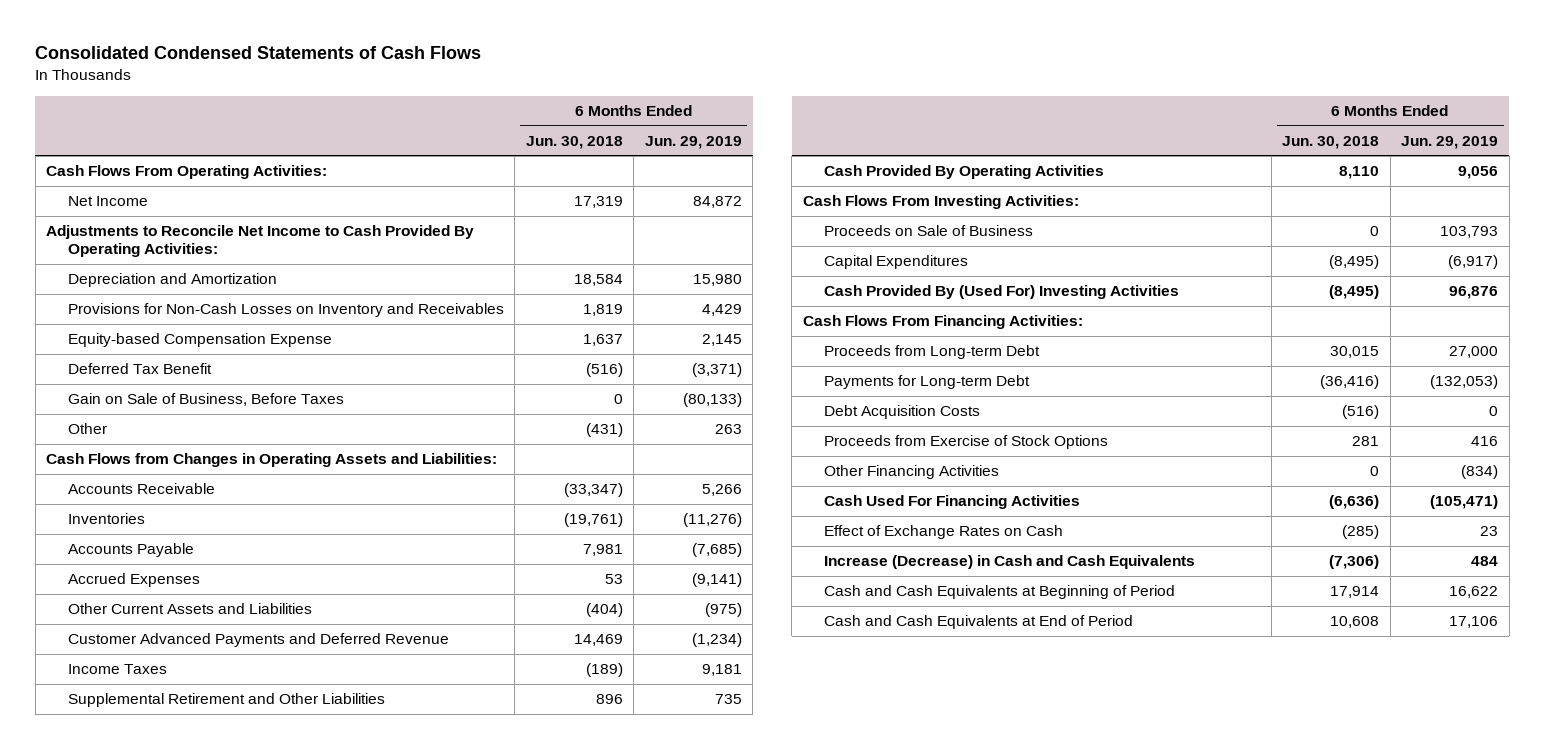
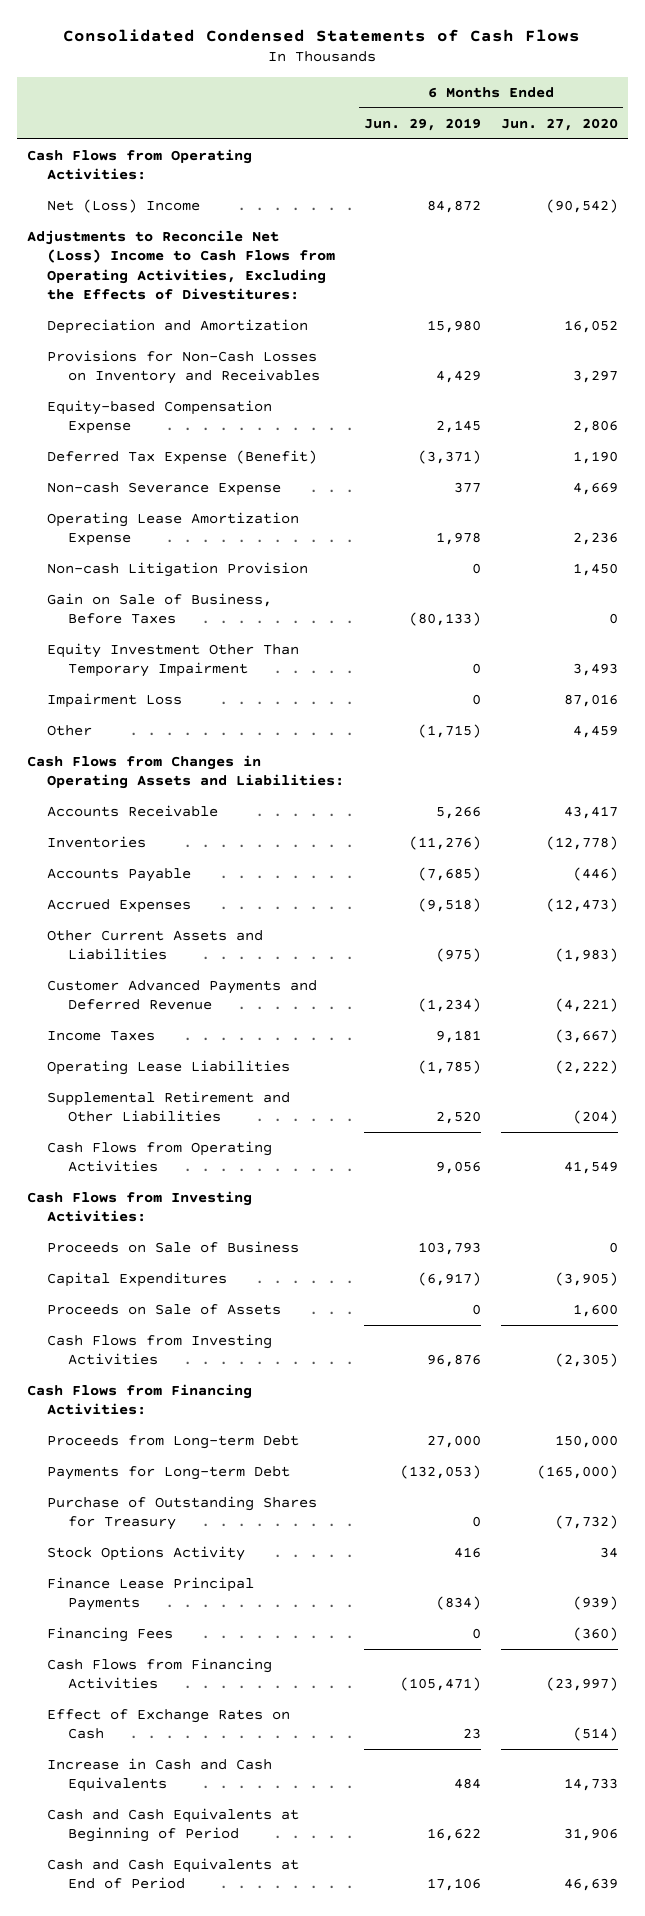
[525,135,623,149] Jun. 30, 2018 -> none
none -> [501,117,619,131] Jun. 27, 2020
[46,165,328,180] Cash Flows From Operating Activities: -> [26,149,252,181] Cash Flows from Operating Activities:
[67,196,148,207] Net Income -> [47,199,201,214] Net (Loss) Income
[46,225,475,258] Adjustments to Reconcile Net Income to Cash Provided By Operating Activities: -> [26,230,336,301] Adjustments to Reconcile Net (Loss) Income to Cash Flows from Operating Activities, Excluding the Effects of Divestitures:
[67,363,212,375] Deferred Tax Benefit -> [47,450,318,466] Deferred Tax Expense (Benefit)
none -> [47,482,282,497] Non-cash Severance Expense
none -> [47,512,300,547] Operating Lease Amortization Expense
none -> [47,562,309,578] Non-cash Litigation Provision
none -> [47,643,300,678] Equity Investment Other Than Temporary Impairment
none -> [47,693,183,709] Impairment Loss
[714,424,742,435] 263 -> [418,724,482,739] (1,715)
[691,573,742,588] (9,141) -> [418,898,482,913] (9,518)
none -> [47,1060,291,1076] Operating Lease Liabilities
[714,694,742,705] 735 -> [436,1111,482,1125] 2,520
[824,165,1105,180] Cash Provided By Operating Activities -> [47,1141,273,1173] Cash Flows from Operating Activities
[802,195,1079,210] Cash Flows From Investing Activities: -> [26,1191,252,1223] Cash Flows from Investing Activities:
none -> [47,1304,282,1316] Proceeds on Sale of Assets
[824,285,1180,300] Cash Provided By (Used For) Investing Activities -> [47,1334,273,1366] Cash Flows from Investing Activities
[802,315,1083,330] Cash Flows From Financing Activities: -> [26,1384,252,1416] Cash Flows from Financing Activities:
[824,405,981,420] Debt Acquisition Costs -> none
none -> [47,1496,318,1531] Purchase of Outstanding Shares for Treasury
[824,435,1109,450] Proceeds from Exercise of Stock Options -> [47,1546,246,1562] Stock Options Activity
[824,465,1000,480] Other Financing Activities -> [47,1577,255,1612] Finance Lease Principal Payments
none -> [47,1627,174,1643] Financing Fees
[824,495,1081,510] Cash Used For Financing Activities -> [47,1658,273,1690] Cash Flows from Financing Activities
[824,555,1196,570] Increase (Decrease) in Cash and Cash Equivalents -> [47,1758,273,1793] Increase in Cash and Cash Equivalents

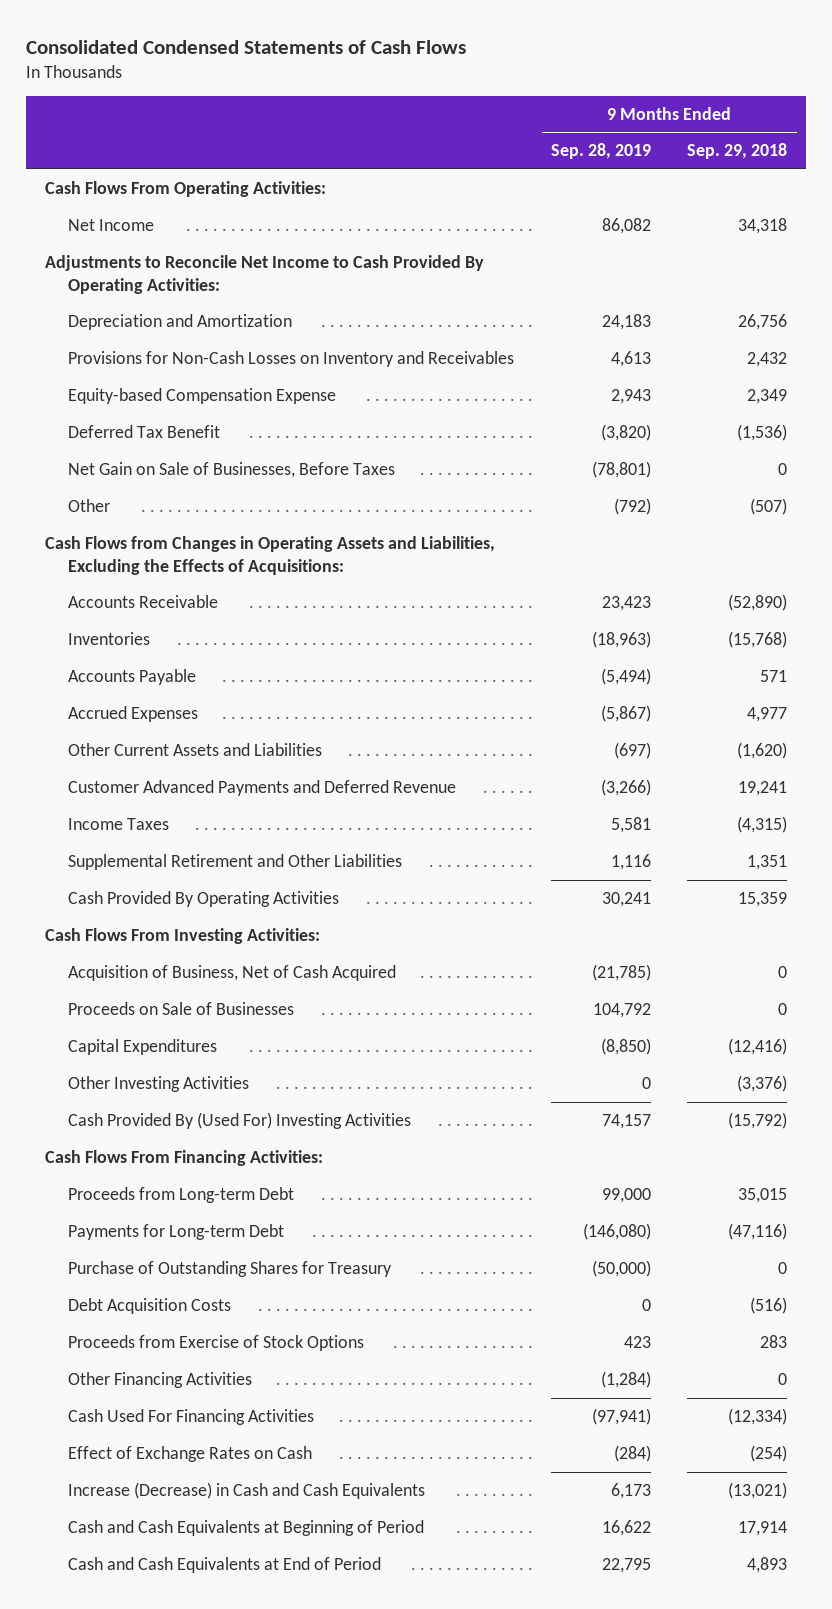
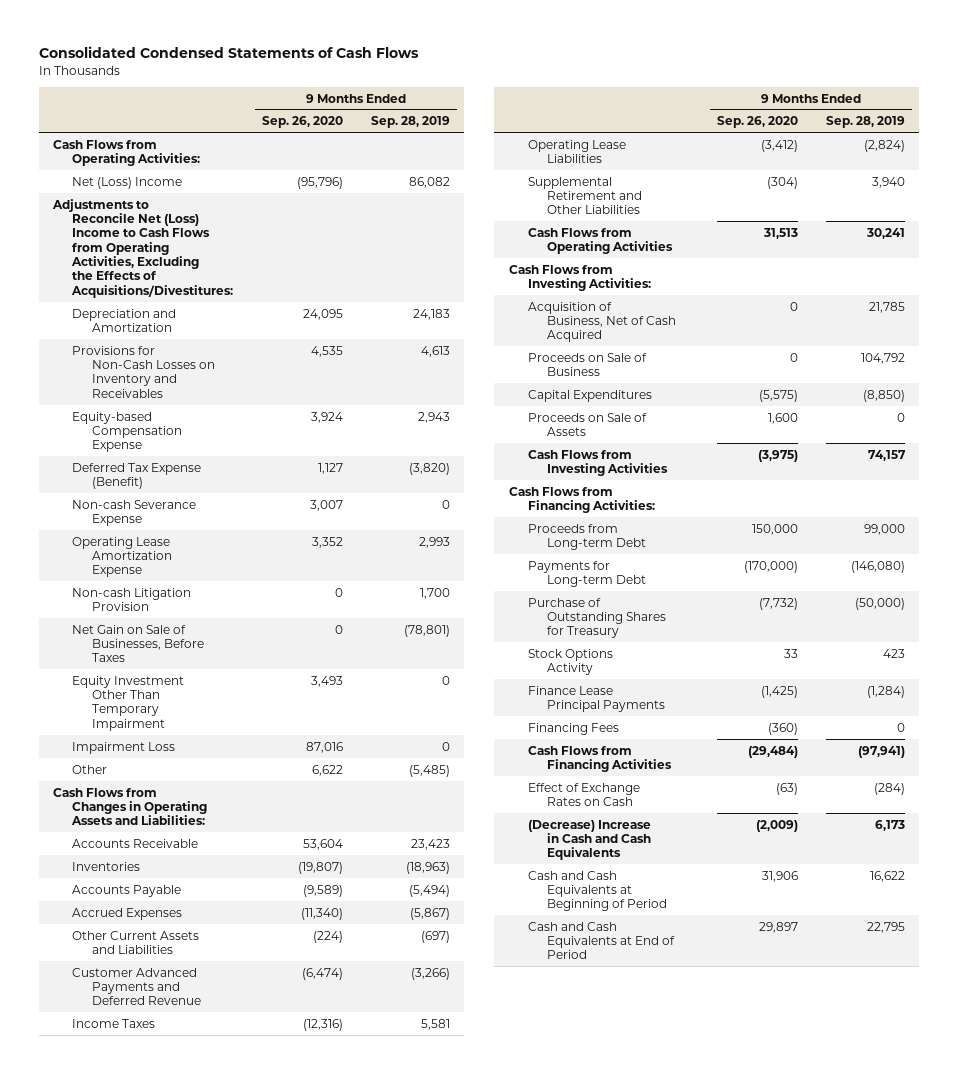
[687,143,788,160] Sep. 29, 2018 -> none
none -> [261,116,343,129] Sep. 26, 2020
[44,181,326,198] Cash Flows From Operating Activities: -> [53,139,201,166] Cash Flows from Operating Activities:
[68,219,155,232] Net Income -> [72,176,183,189] Net (Loss) Income
[44,255,484,294] Adjustments to Reconcile Net Income to Cash Provided By Operating Activities: -> [52,198,234,298] Adjustments to Reconcile Net (Loss) Income to Cash Flows from Operating Activities, Excluding the Effects of Acquisitions/Divestitures:
[68,425,221,439] Deferred Tax Benefit -> [72,462,202,489] Deferred Tax Expense (Benefit)
none -> [72,499,197,526] Non-cash Severance Expense
none -> [72,536,172,578] Operating Lease Amortization Expense
none -> [72,587,192,611] Non-cash Litigation Provision
none -> [72,675,185,731] Equity Investment Other Than Temporary Impairment
none -> [72,741,176,754] Impairment Loss
[613,498,651,516] (792) -> [408,764,450,777] (5,485)
[44,536,495,575] Cash Flows from Changes in Operating Assets and Liabilities, Excluding the Effects of Acquisitions: -> [53,787,208,826] Cash Flows from Changes in Operating Assets and Liabilities:
none -> [527,139,626,163] Operating Lease Liabilities
[610,854,651,871] 1,116 -> [872,176,906,188] 3,940
[68,891,340,908] Cash Provided By Operating Activities -> [527,227,674,254] Cash Flows from Operating Activities
[44,928,320,945] Cash Flows From Investing Activities: -> [508,264,651,291] Cash Flows from Investing Activities:
[591,964,651,982] (21,785) -> [869,301,906,313] 21,785
[68,1002,295,1016] Proceeds on Sale of Businesses -> [527,352,647,376] Proceeds on Sale of Business
[68,1076,250,1093] Other Investing Activities -> none
none -> [527,412,647,436] Proceeds on Sale of Assets
[68,1112,412,1130] Cash Provided By (Used For) Investing Activities -> [527,449,669,476] Cash Flows from Investing Activities
[44,1150,323,1167] Cash Flows From Financing Activities: -> [508,486,655,513] Cash Flows from Financing Activities:
[68,1298,232,1315] Debt Acquisition Costs -> none
[68,1335,365,1352] Proceeds from Exercise of Stock Options -> [527,648,613,675] Stock Options Activity
[68,1372,253,1389] Other Financing Activities -> [527,685,666,712] Finance Lease Principal Payments
none -> [527,722,619,735] Financing Fees
[68,1409,315,1426] Cash Used For Financing Activities -> [527,745,673,772] Cash Flows from Financing Activities
[68,1482,426,1500] Increase (Decrease) in Cash and Cash Equivalents -> [527,819,652,861] (Decrease) Increase in Cash and Cash Equivalents

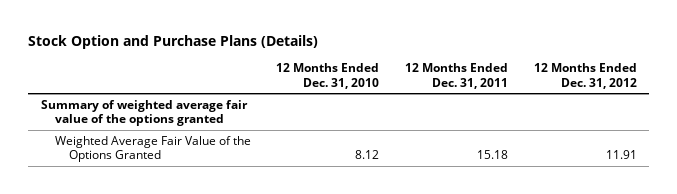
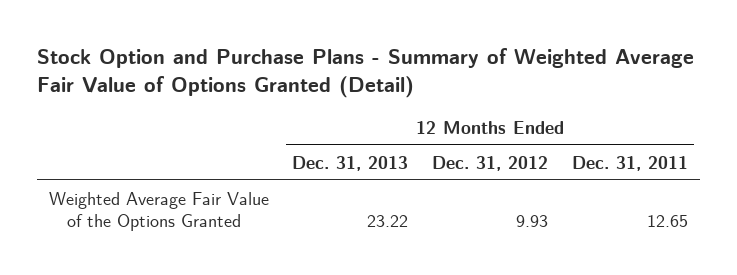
[28,35,319,50] Stock Option and Purchase Plans (Details) -> [36,48,694,99] Stock Option and Purchase Plans - Summary of Weighted Average Fair Value of Options Granted (Detail)
[276,63,380,89] 12 Months Ended Dec. 31, 2010 -> none
none -> [292,155,409,171] Dec. 31, 2013
[40,99,248,127] Summary of weighted average fair value of the options granted -> none
[476,150,508,160] 15.18 -> [647,214,689,227] 12.65
[605,150,637,160] 11.91 -> [516,214,549,227] 9.93

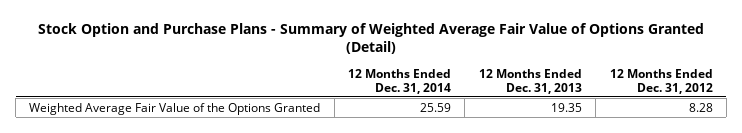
[572,155,689,171] Dec. 31, 2011 -> none
none -> [348,68,452,94] 12 Months Ended Dec. 31, 2014
[367,214,409,227] 23.22 -> [550,102,582,112] 19.35
[516,214,549,227] 9.93 -> [688,102,713,112] 8.28

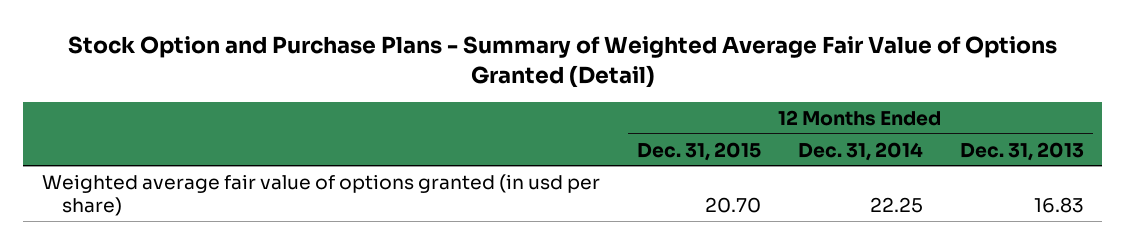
[609,68,713,94] 12 Months Ended Dec. 31, 2012 -> none
none -> [636,141,761,161] Dec. 31, 2015
[29,102,321,115] Weighted Average Fair Value of the Options Granted -> [41,173,600,216] Weighted average fair value of options granted (in usd per share)
[420,102,452,112] 25.59 -> [869,196,923,213] 22.25
[550,102,582,112] 19.35 -> [1033,196,1084,213] 16.83

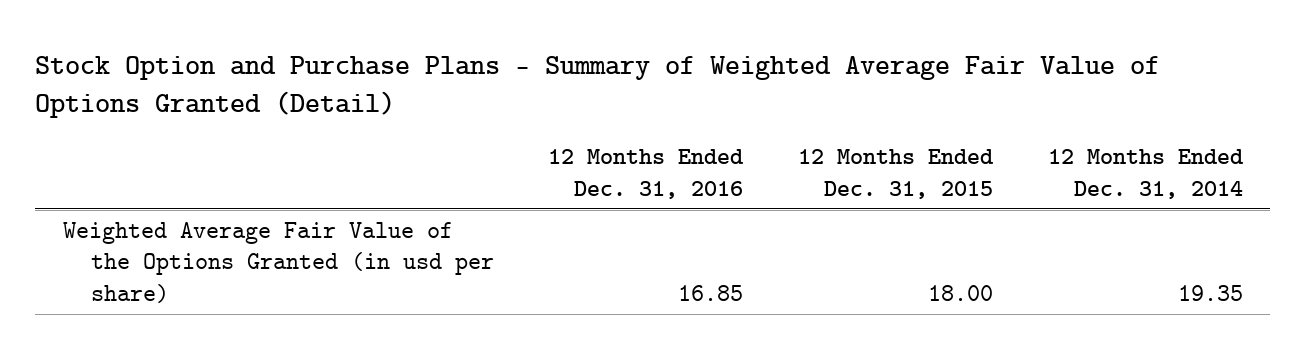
[959,141,1084,161] Dec. 31, 2013 -> none
none -> [548,149,745,199] 12 Months Ended Dec. 31, 2016
[41,173,600,216] Weighted average fair value of options granted (in usd per share) -> [62,221,494,304] Weighted Average Fair Value of the Options Granted (in usd per share)
[704,196,761,213] 20.70 -> [928,285,994,302] 18.00
[869,196,923,213] 22.25 -> [1177,285,1243,302] 19.35

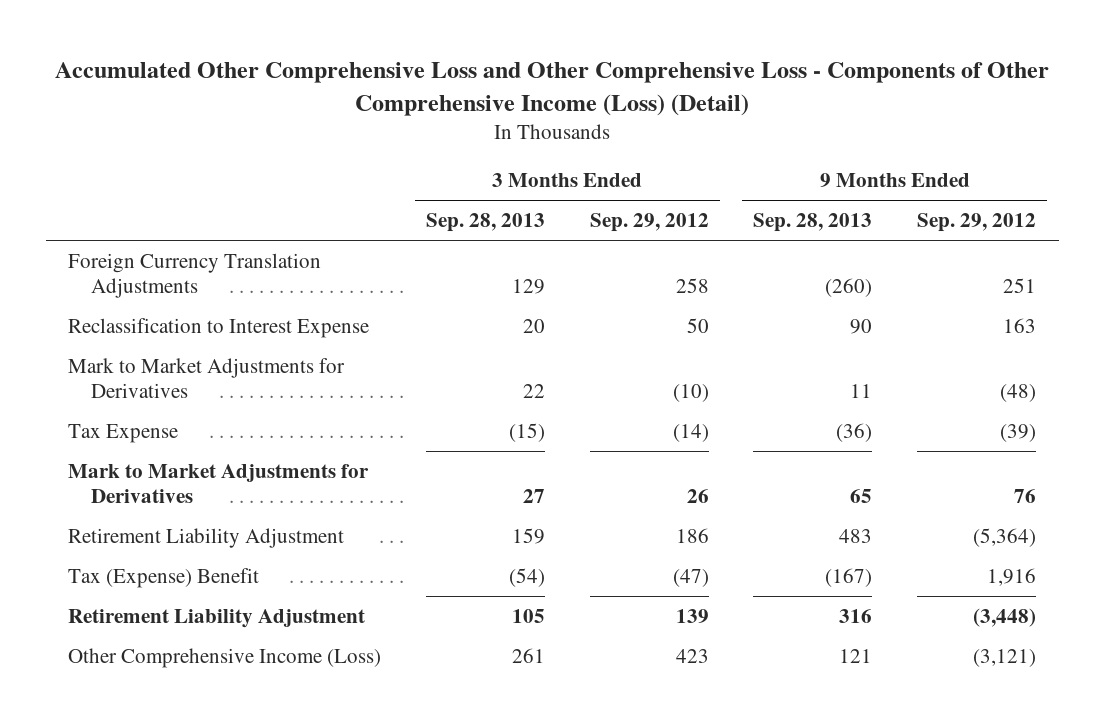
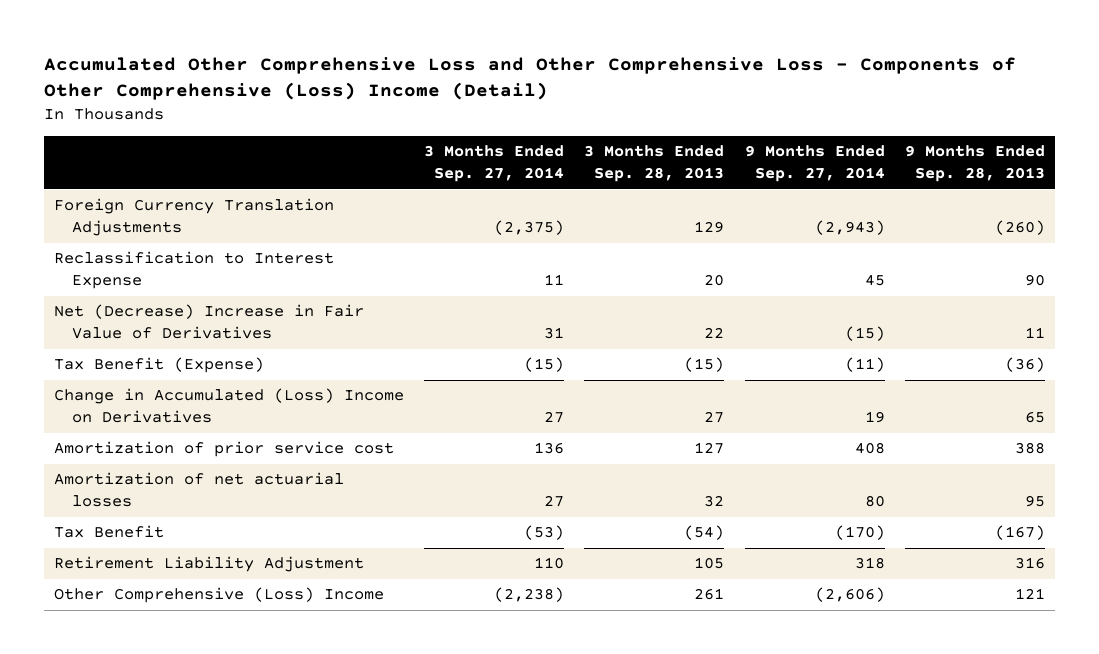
[55,62,1050,116] Accumulated Other Comprehensive Loss and Other Comprehensive Loss - Components of Other Comprehensive Income (Loss) (Detail) -> [43,56,1016,101] Accumulated Other Comprehensive Loss and Other Comprehensive Loss - Components of Other Comprehensive (Loss) Income (Detail)
[589,213,709,233] Sep. 29, 2012 -> none
[917,213,1037,233] Sep. 29, 2012 -> none
none -> [424,145,565,183] 3 Months Ended Sep. 27, 2014
none -> [744,145,885,183] 9 Months Ended Sep. 27, 2014
[68,528,345,549] Retirement Liability Adjustment -> none
[68,358,346,398] Mark to Market Adjustments for Derivatives -> [53,304,364,340] Net (Decrease) Increase in Fair Value of Derivatives
[68,424,179,444] Tax Expense -> [53,357,264,374] Tax Benefit (Expense)
[68,464,370,503] Mark to Market Adjustments for Derivatives -> [53,388,404,424] Change in Accumulated (Loss) Income on Derivatives
none -> [53,441,394,458] Amortization of prior service cost
none -> [53,472,344,508] Amortization of net actuarial losses
[68,568,260,589] Tax (Expense) Benefit -> [53,525,164,539] Tax Benefit
[68,648,382,669] Other Comprehensive Income (Loss) -> [53,587,384,604] Other Comprehensive (Loss) Income

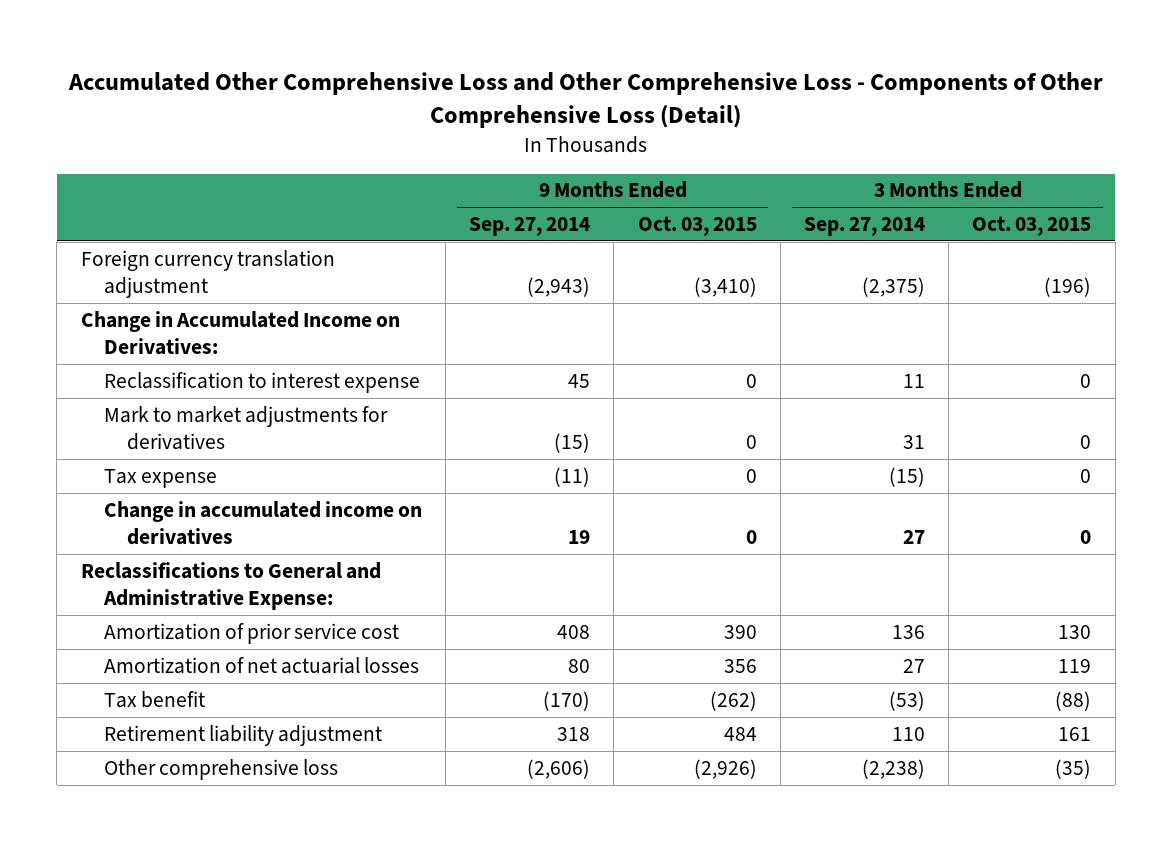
[43,56,1016,101] Accumulated Other Comprehensive Loss and Other Comprehensive Loss - Components of Other Comprehensive (Loss) Income (Detail) -> [67,72,1103,129] Accumulated Other Comprehensive Loss and Other Comprehensive Loss - Components of Other Comprehensive Loss (Detail)
[584,145,725,183] 3 Months Ended Sep. 28, 2013 -> none
[905,145,1046,183] 9 Months Ended Sep. 28, 2013 -> none
none -> [637,215,757,236] Oct. 03, 2015
none -> [972,215,1092,236] Oct. 03, 2015
[53,198,334,237] Foreign Currency Translation Adjustments -> [80,249,335,298] Foreign currency translation adjustment
none -> [80,310,400,355] Change in Accumulated Income on Derivatives:
[53,251,334,290] Reclassification to Interest Expense -> [103,371,420,393] Reclassification to interest expense
[53,304,364,340] Net (Decrease) Increase in Fair Value of Derivatives -> [103,405,388,450] Mark to market adjustments for derivatives
[53,357,264,374] Tax Benefit (Expense) -> [103,468,217,488] Tax expense
[53,388,404,424] Change in Accumulated (Loss) Income on Derivatives -> [103,500,422,545] Change in accumulated income on derivatives
none -> [80,561,381,610] Reclassifications to General and Administrative Expense:
[53,525,164,539] Tax Benefit -> [103,690,205,708] Tax benefit
[53,556,364,573] Retirement Liability Adjustment -> [103,724,382,746] Retirement liability adjustment
[53,587,384,604] Other Comprehensive (Loss) Income -> [103,758,338,780] Other comprehensive loss

